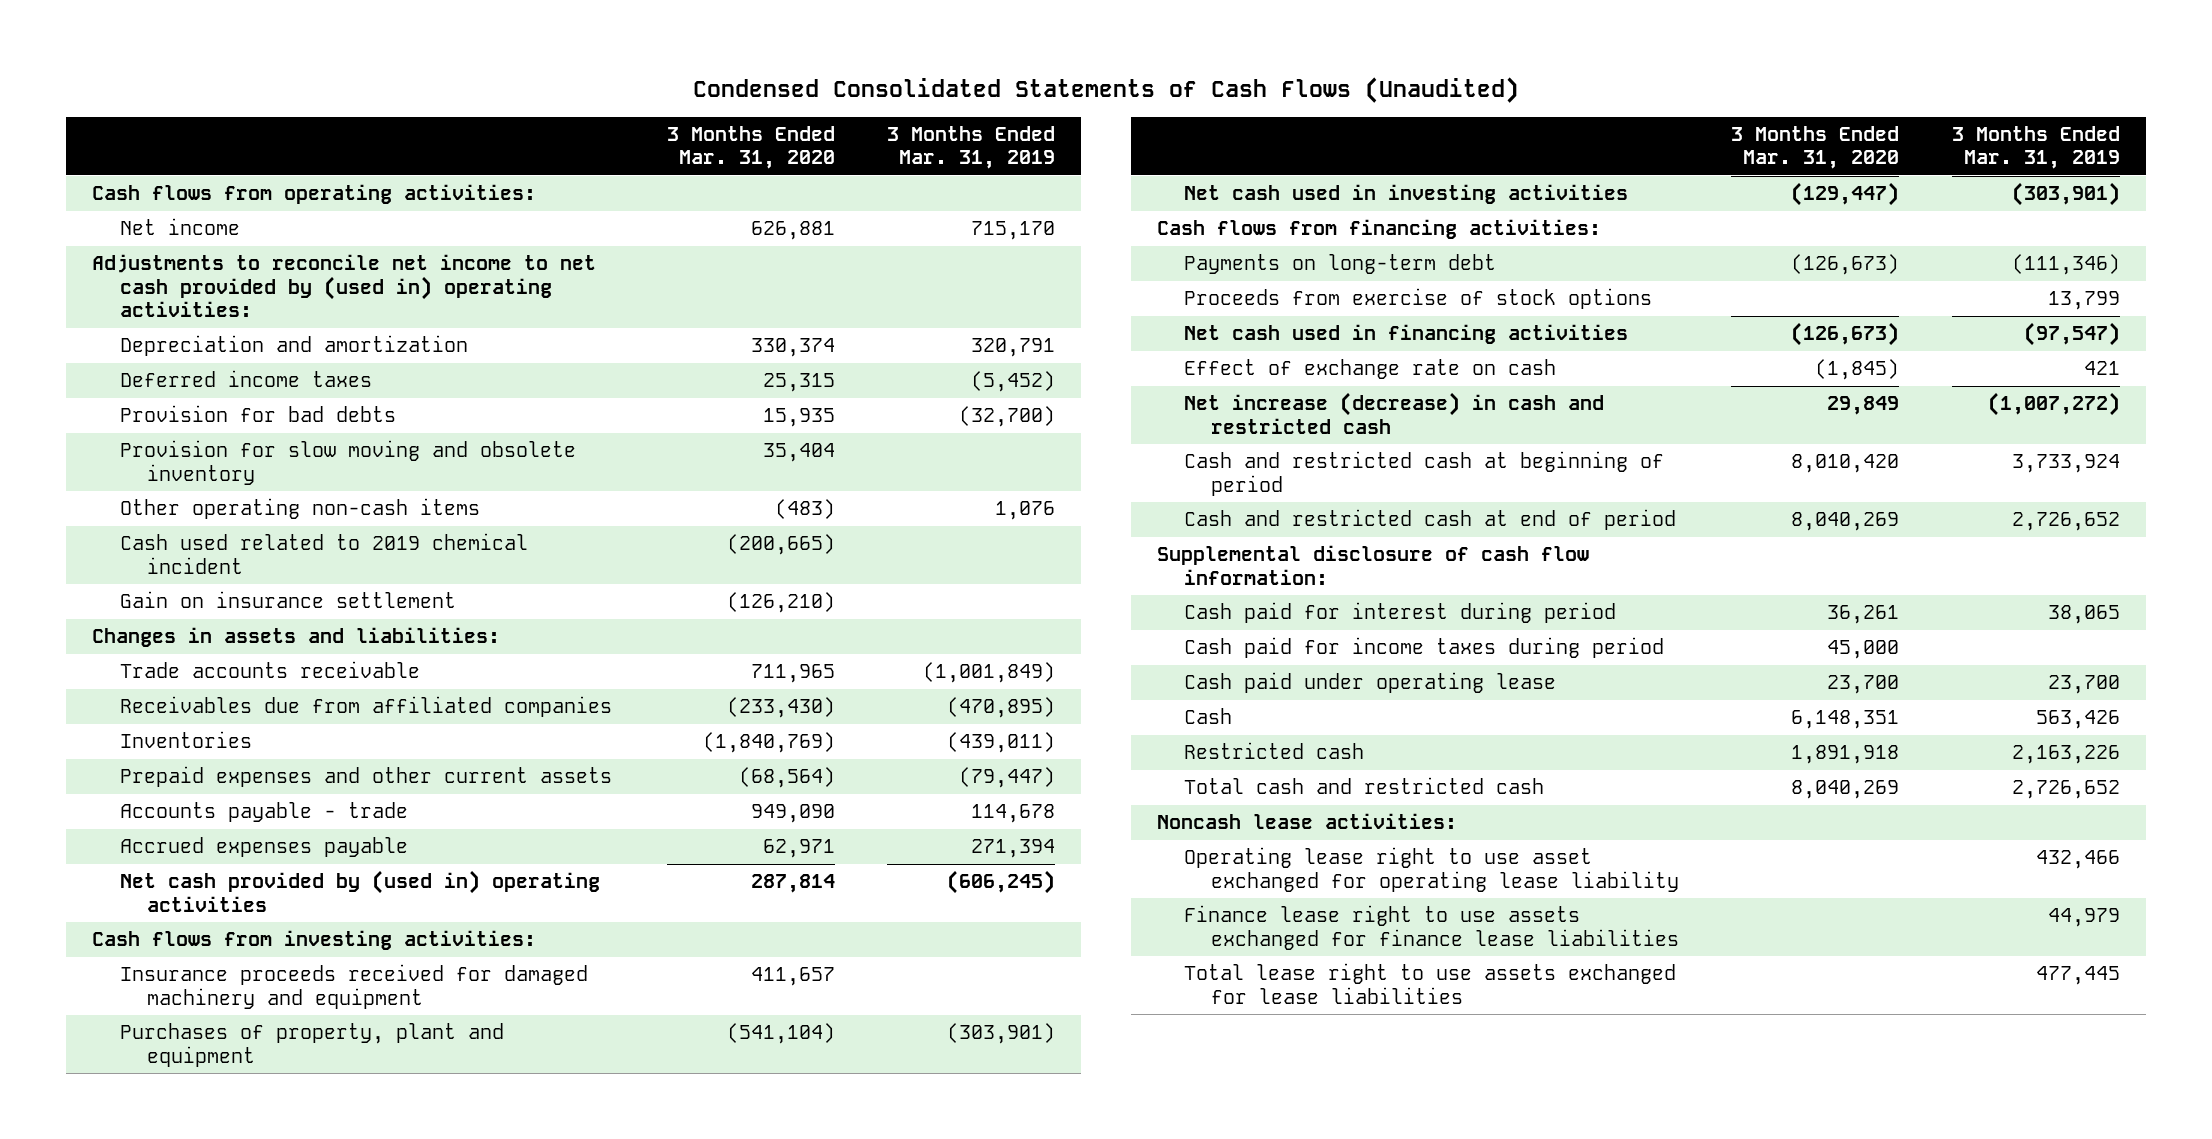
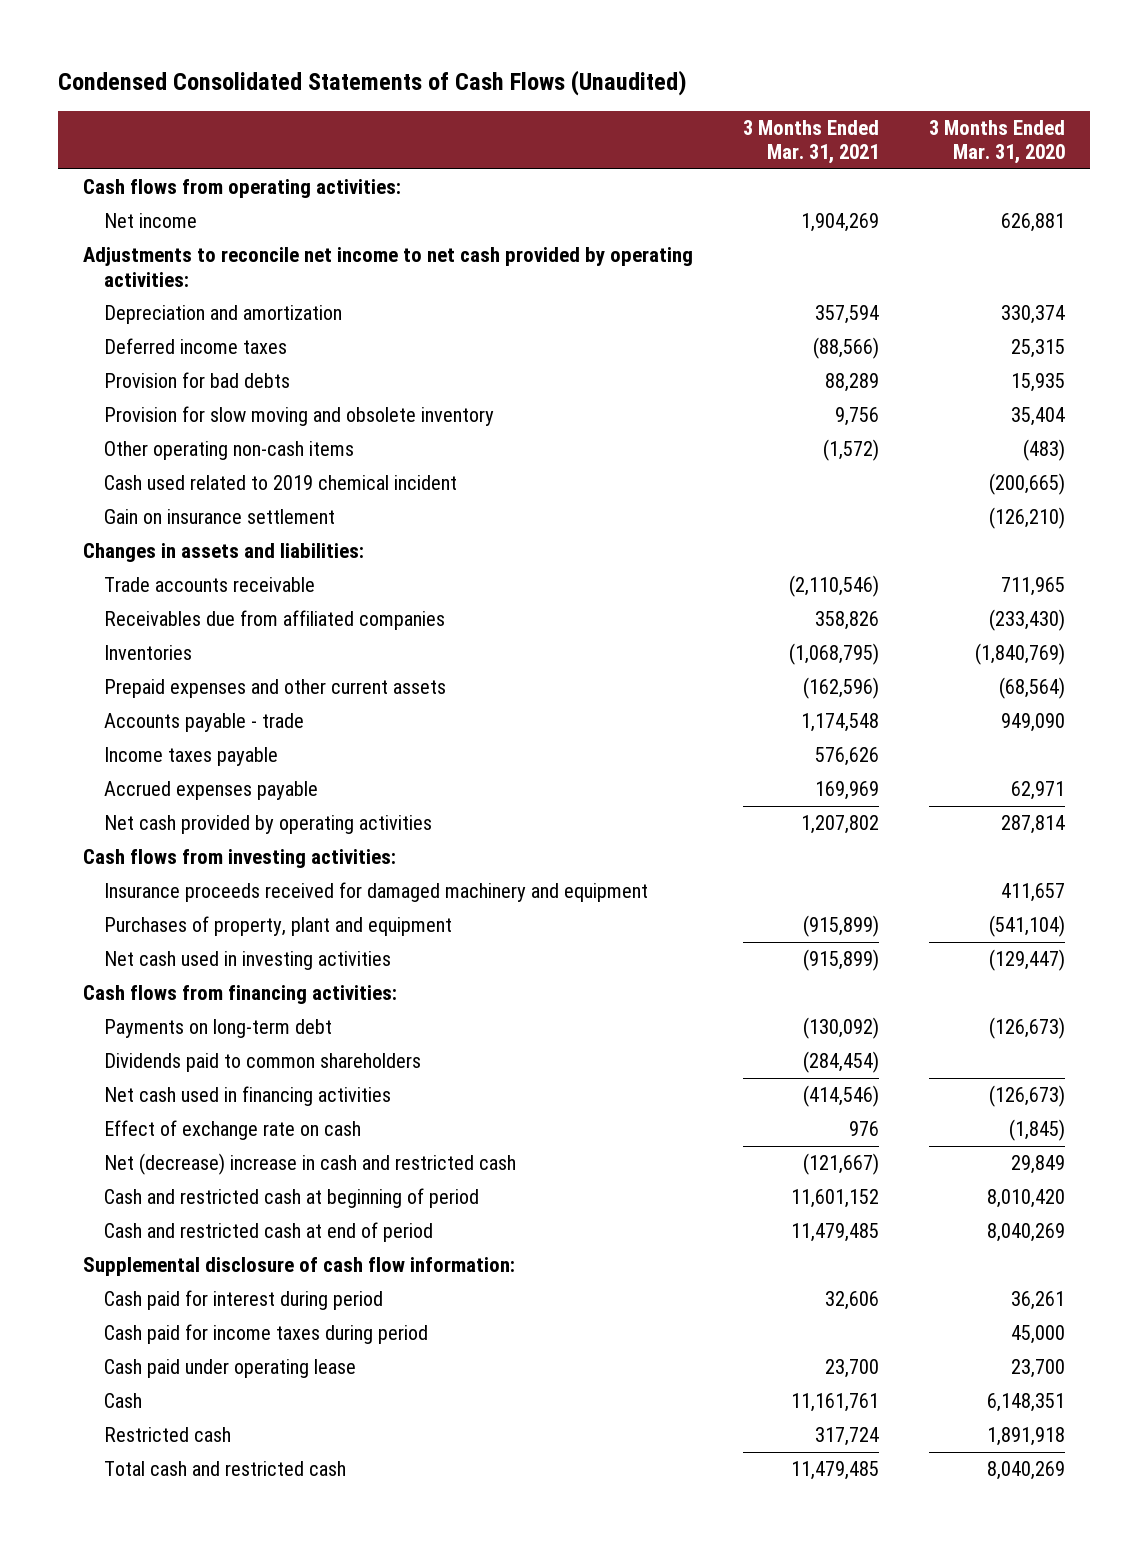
[887,125,1056,170] 3 Months Ended Mar. 31, 2019 -> none
none -> [742,119,879,165] 3 Months Ended Mar. 31, 2021
[92,254,597,318] Adjustments to reconcile net income to net cash provided by (used in) operating activities: -> [82,247,693,287] Adjustments to reconcile net income to net cash provided by operating activities:
none -> [104,747,279,767] Income taxes payable
[119,870,600,912] Net cash provided by (used in) operating activities -> [104,815,433,835] Net cash provided by operating activities
[1183,288,1652,310] Proceeds from exercise of stock options -> none
none -> [104,1053,422,1073] Dividends paid to common shareholders
[1183,392,1604,434] Net increase (decrease) in cash and restricted cash -> [104,1153,517,1176] Net (decrease) increase in cash and restricted cash
[1156,813,1457,830] Noncash lease activities: -> none
[1183,847,1680,892] Operating lease right to use asset exchanged for operating lease liability -> none
[1183,905,1680,950] Finance lease right to use assets exchanged for finance lease liabilities -> none
[1183,963,1676,1004] Total lease right to use assets exchanged for lease liabilities -> none

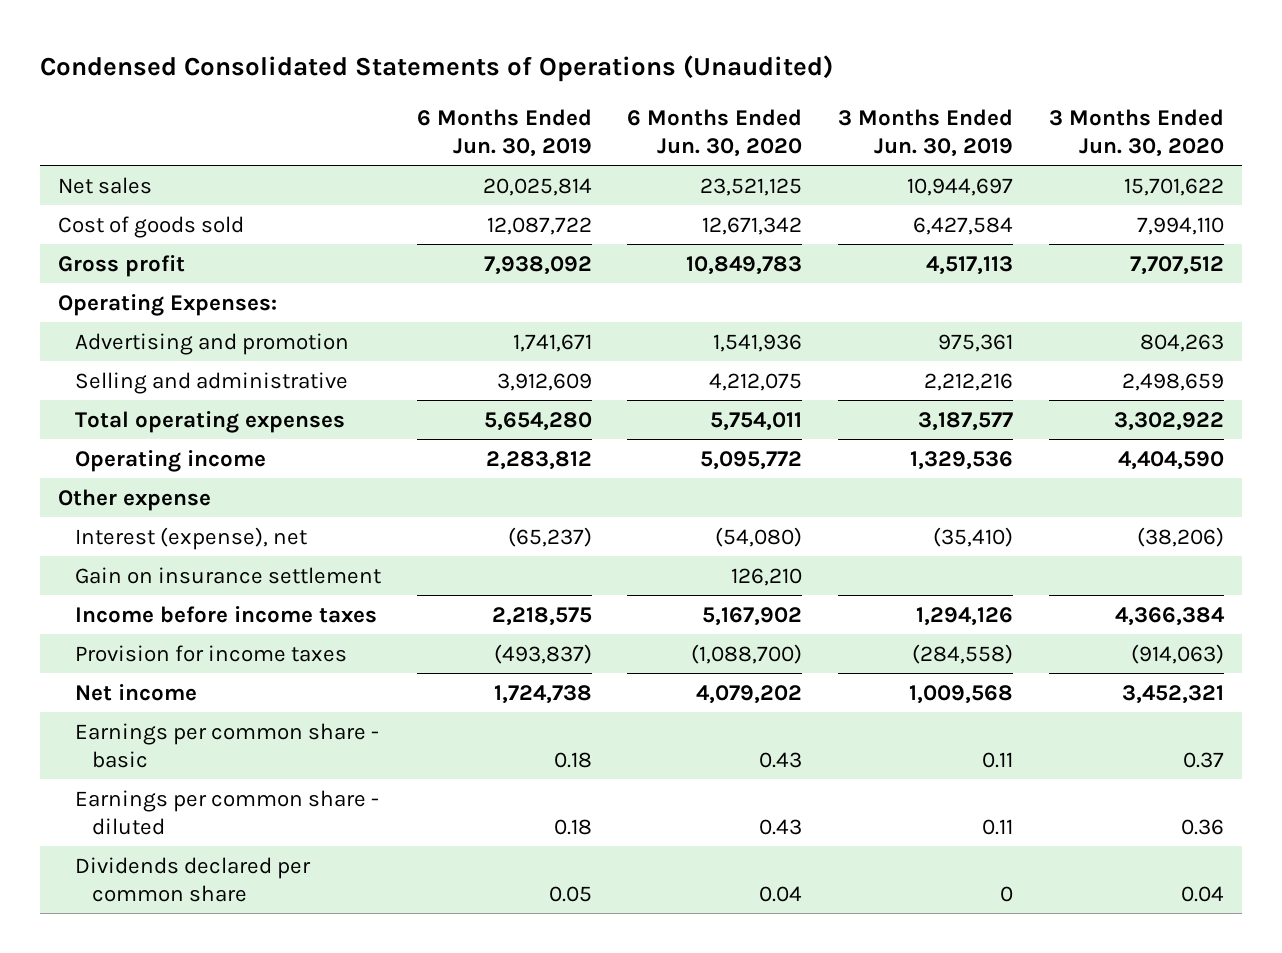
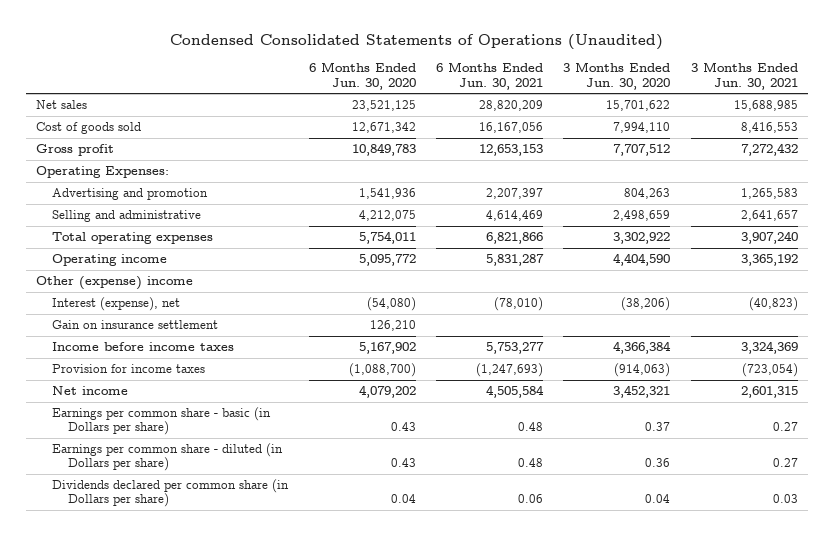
[416,108,592,157] 6 Months Ended Jun. 30, 2019 -> none
[838,108,1014,157] 3 Months Ended Jun. 30, 2019 -> none
none -> [435,62,543,90] 6 Months Ended Jun. 30, 2021
none -> [690,62,798,90] 3 Months Ended Jun. 30, 2021
[57,488,211,511] Other expense -> [35,276,193,291] Other (expense) income
[74,722,379,768] Earnings per common share - basic -> [52,407,272,436] Earnings per common share - basic (in Dollars per share)
[74,789,379,835] Earnings per common share - diluted -> [52,443,284,472] Earnings per common share - diluted (in Dollars per share)
[74,856,311,902] Dividends declared per common share -> [52,479,290,508] Dividends declared per common share (in Dollars per share)

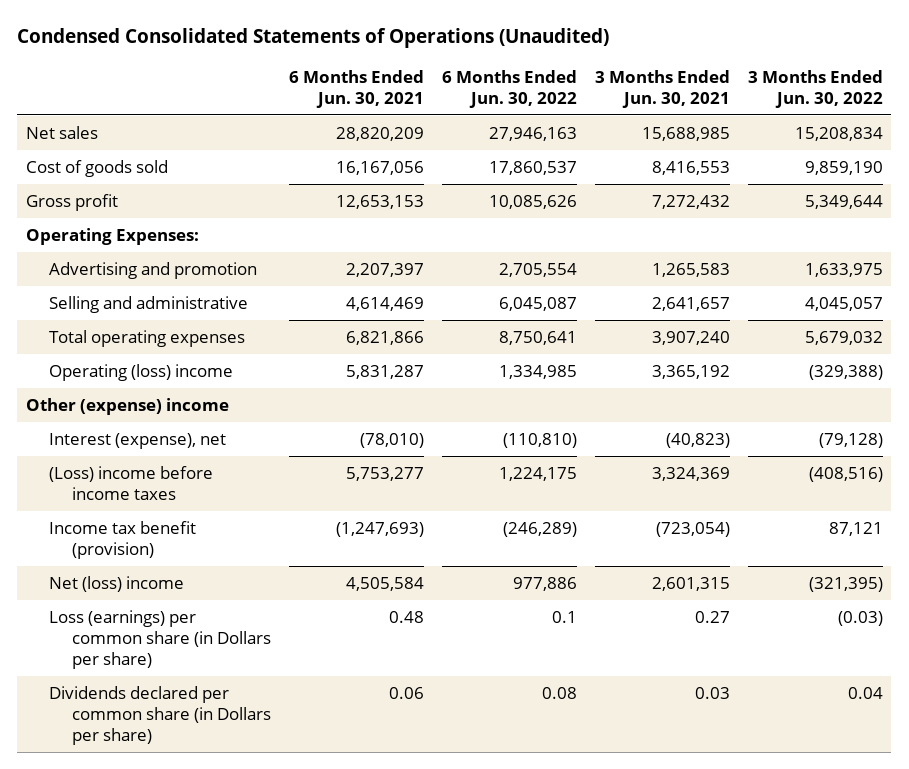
[308,62,416,90] 6 Months Ended Jun. 30, 2020 -> none
[563,62,671,90] 3 Months Ended Jun. 30, 2020 -> none
none -> [441,69,577,108] 6 Months Ended Jun. 30, 2022
none -> [747,69,883,108] 3 Months Ended Jun. 30, 2022
[52,254,168,267] Operating income -> [49,363,234,381] Operating (loss) income
[52,320,219,330] Gain on insurance settlement -> none
[52,443,284,472] Earnings per common share - diluted (in Dollars per share) -> none
[52,342,235,352] Income before income taxes -> [49,465,214,500] (Loss) income before income taxes
[52,364,206,374] Provision for income taxes -> [49,520,197,559] Income tax benefit (provision)
[52,386,129,396] Net income -> [49,575,185,592] Net (loss) income
[52,407,272,436] Earnings per common share - basic (in Dollars per share) -> [49,609,272,669] Loss (earnings) per common share (in Dollars per share)

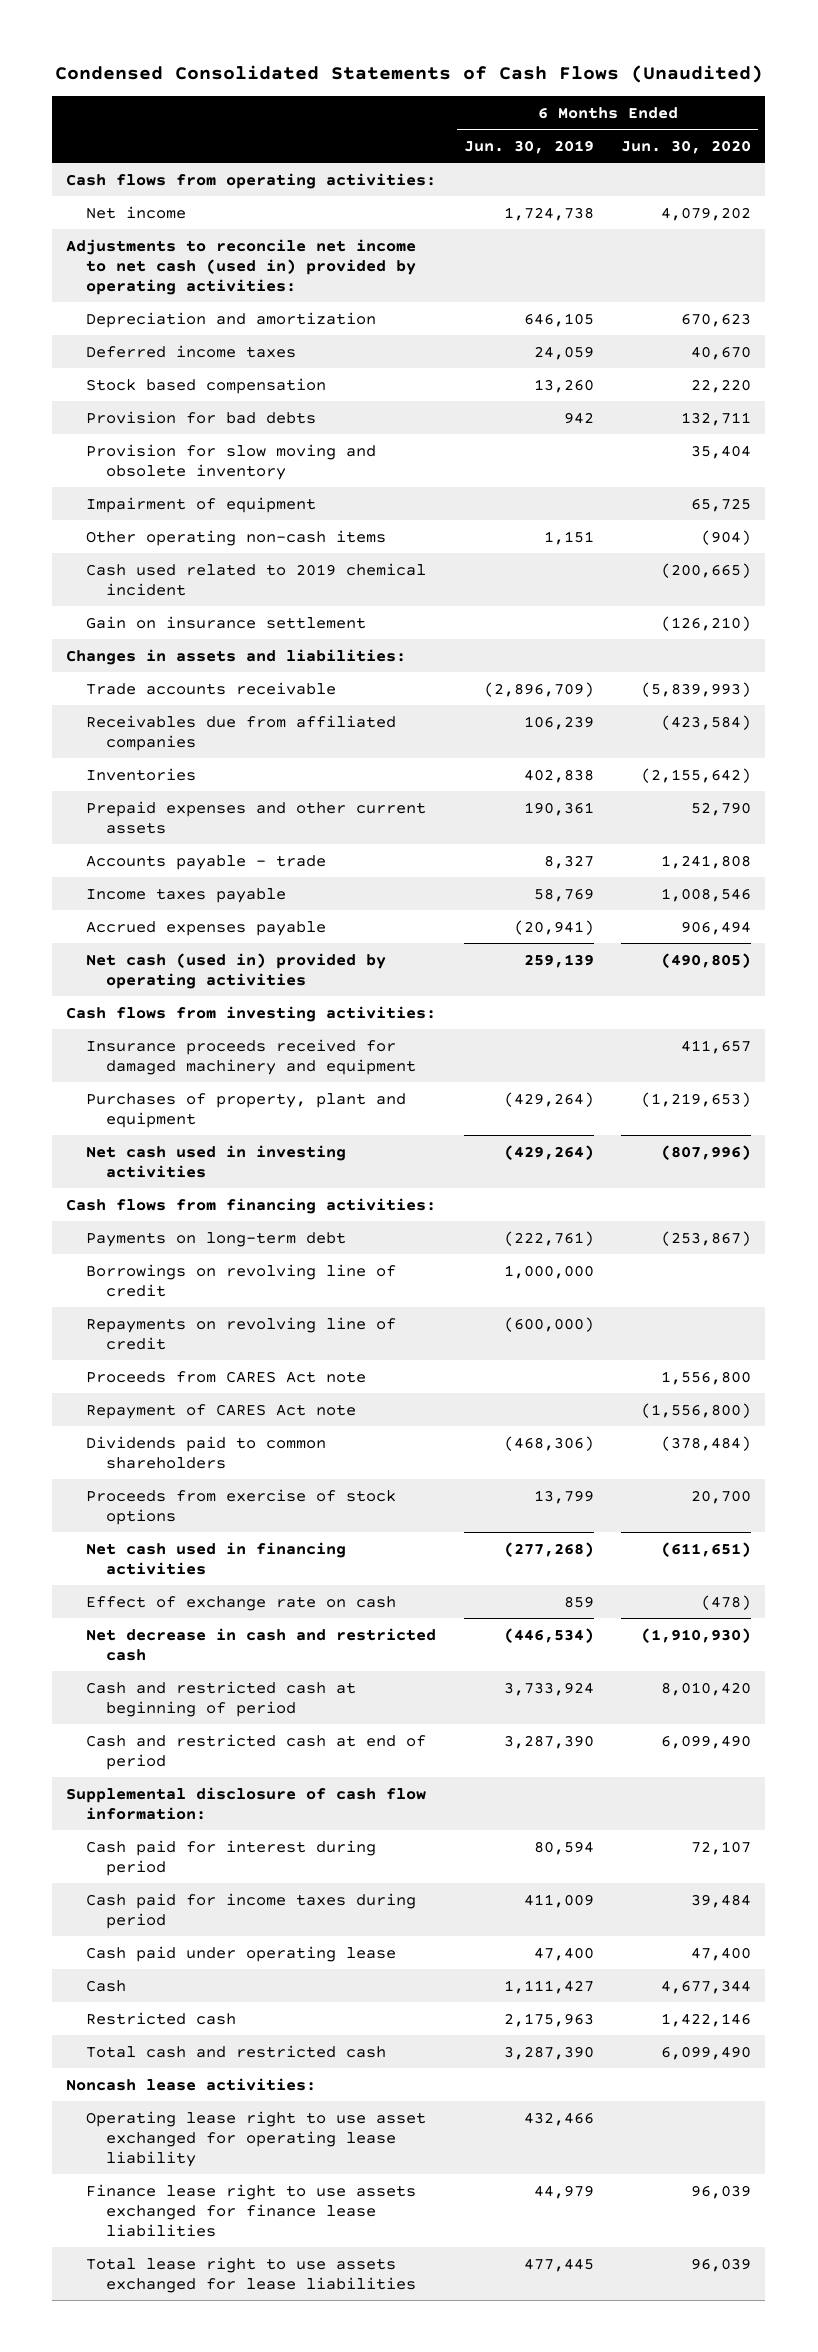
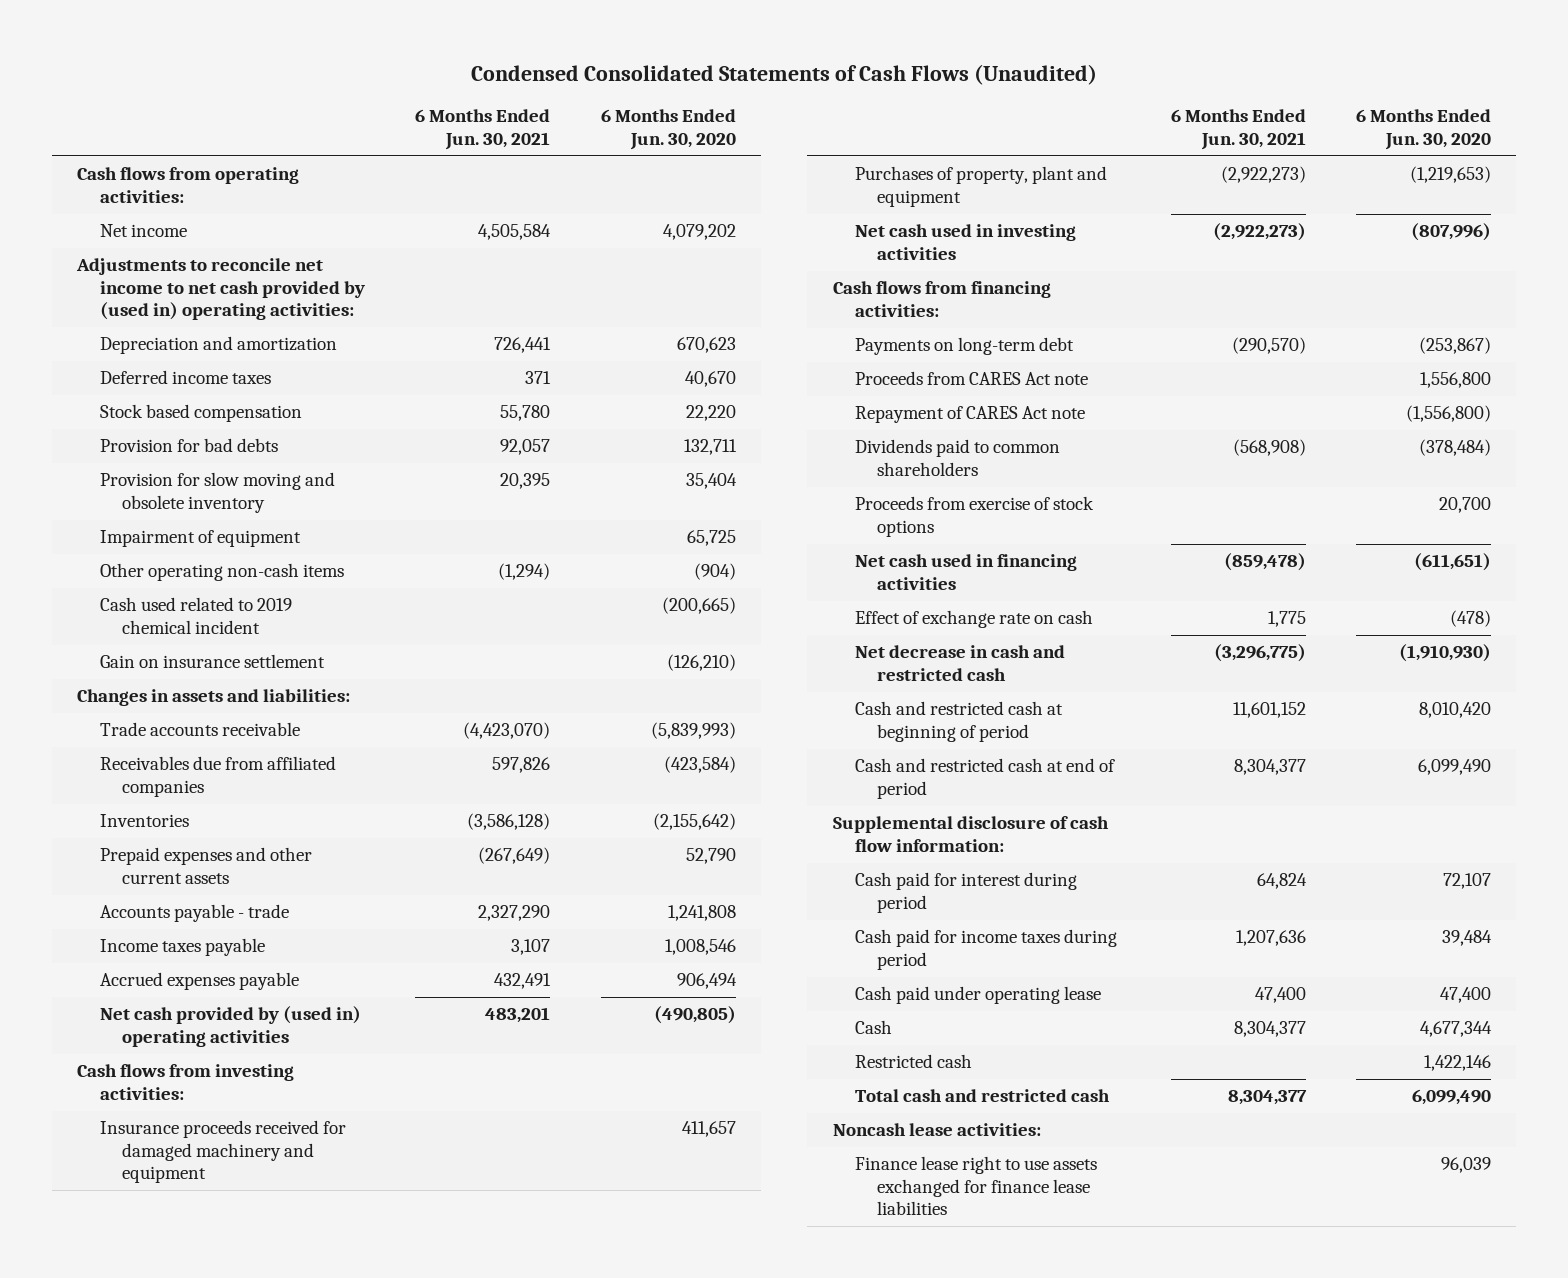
[463,139,594,154] Jun. 30, 2019 -> none
none -> [415,109,551,151] 6 Months Ended Jun. 30, 2021
[66,238,417,295] Adjustments to reconcile net income to net cash (used in) provided by operating activities: -> [76,258,365,321] Adjustments to reconcile net income to net cash provided by (used in) operating activities:
[85,952,386,989] Net cash (used in) provided by operating activities -> [99,1006,361,1047] Net cash provided by (used in) operating activities
[85,1263,396,1297] Borrowings on revolving line of credit -> none
[85,1316,396,1350] Repayments on revolving line of credit -> none
[85,2110,426,2167] Operating lease right to use asset exchanged for operating lease liability -> none
[85,2256,416,2293] Total lease right to use assets exchanged for lease liabilities -> none

